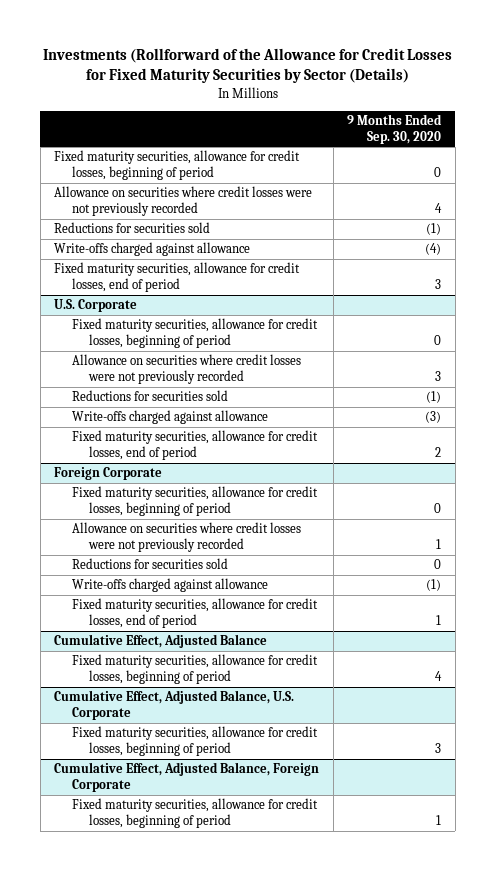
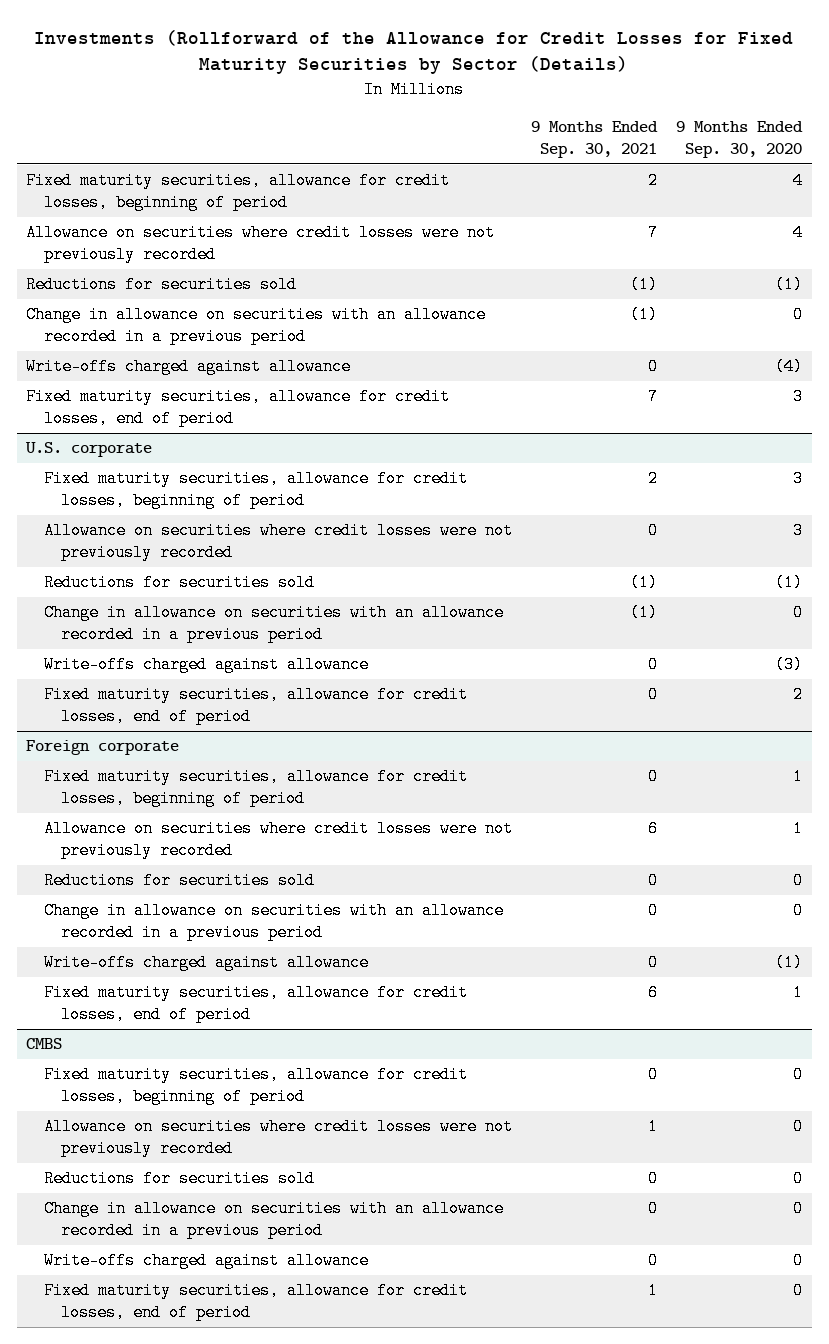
none -> [531,120,659,158] 9 Months Ended Sep. 30, 2021
[434,167,442,178] 0 -> [793,172,804,190] 4
none -> [26,306,487,346] Change in allowance on securities with an allowance recorded in a previous period
[54,299,138,313] U.S. Corporate -> [25,442,153,458] U.S. corporate
[434,335,442,346] 0 -> [793,470,804,488] 3
none -> [43,604,504,644] Change in allowance on securities with an allowance recorded in a previous period
[54,467,163,481] Foreign Corporate -> [26,740,180,756] Foreign corporate
[434,503,442,514] 0 -> [793,768,804,786] 1
none -> [43,902,504,942] Change in allowance on securities with an allowance recorded in a previous period
[54,634,268,649] Cumulative Effect, Adjusted Balance -> none
[54,690,295,721] Cumulative Effect, Adjusted Balance, U.S. Corporate -> none
[54,762,320,793] Cumulative Effect, Adjusted Balance, Foreign Corporate -> none
[71,798,318,829] Fixed maturity securities, allowance for credit losses, beginning of period -> none
none -> [26,1038,63,1050] CMBS
[435,671,443,682] 4 -> [793,1066,804,1084] 0
none -> [43,1118,513,1158] Allowance on securities where credit losses were not previously recorded
none -> [43,1170,315,1188] Reductions for securities sold
none -> [43,1200,504,1240] Change in allowance on securities with an allowance recorded in a previous period
none -> [43,1252,369,1270] Write-offs charged against allowance
[71,726,318,757] Fixed maturity securities, allowance for credit losses, beginning of period -> [43,1282,468,1322] Fixed maturity securities, allowance for credit losses, end of period
[435,743,442,754] 3 -> [793,1282,804,1300] 0

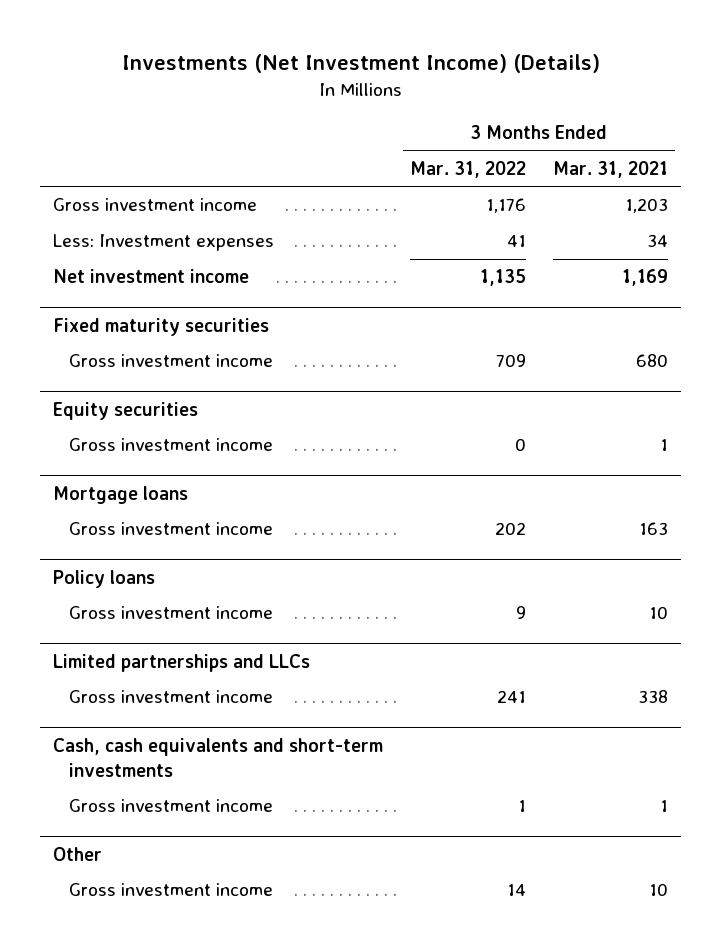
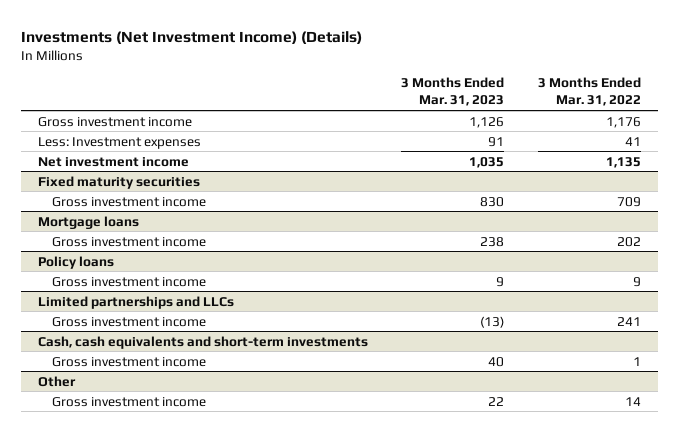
[552,161,668,179] Mar. 31, 2021 -> none
none -> [401,77,505,107] 3 Months Ended Mar. 31, 2023
[53,401,199,420] Equity securities -> none
[68,438,273,452] Gross investment income -> none

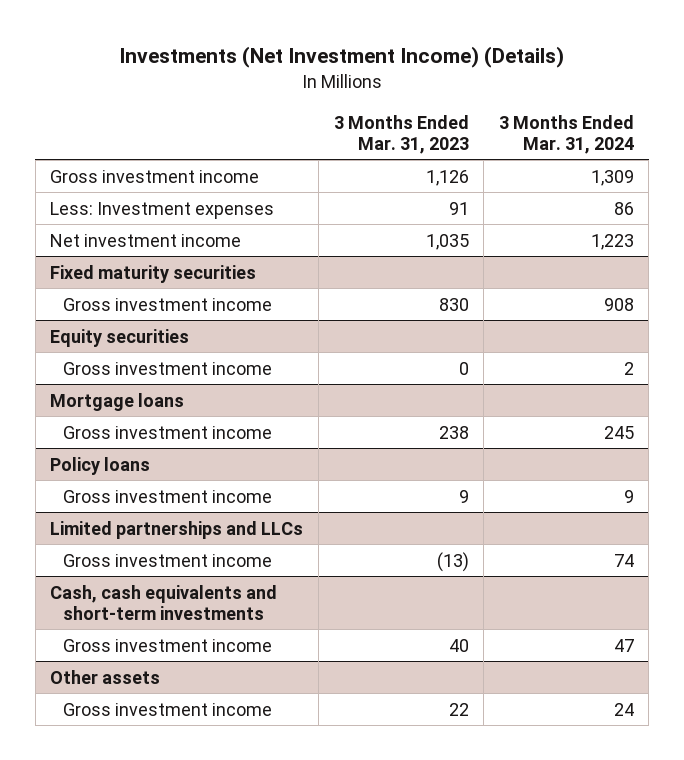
[537,77,641,107] 3 Months Ended Mar. 31, 2022 -> none
none -> [498,114,634,154] 3 Months Ended Mar. 31, 2024
none -> [50,328,190,347] Equity securities
none -> [63,361,273,375] Gross investment income
[37,375,76,387] Other -> [50,669,161,684] Other assets

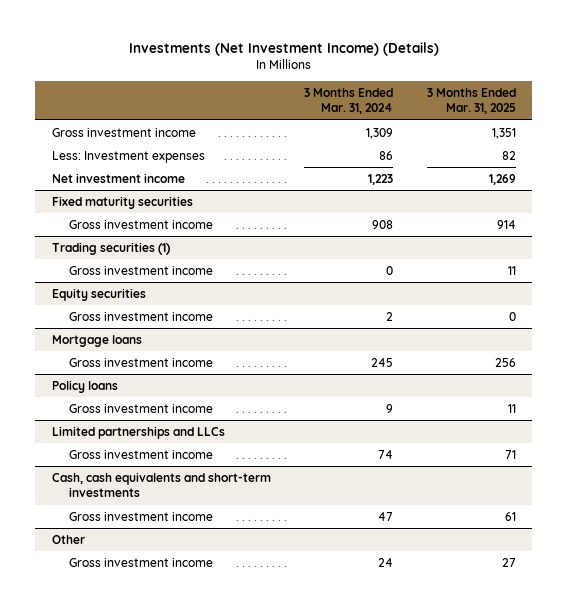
[333,114,469,154] 3 Months Ended Mar. 31, 2023 -> none
none -> [426,87,516,115] 3 Months Ended Mar. 31, 2025
none -> [51,241,170,255] Trading securities (1)
none -> [69,265,214,275] Gross investment income
[50,669,161,684] Other assets -> [51,534,85,544] Other

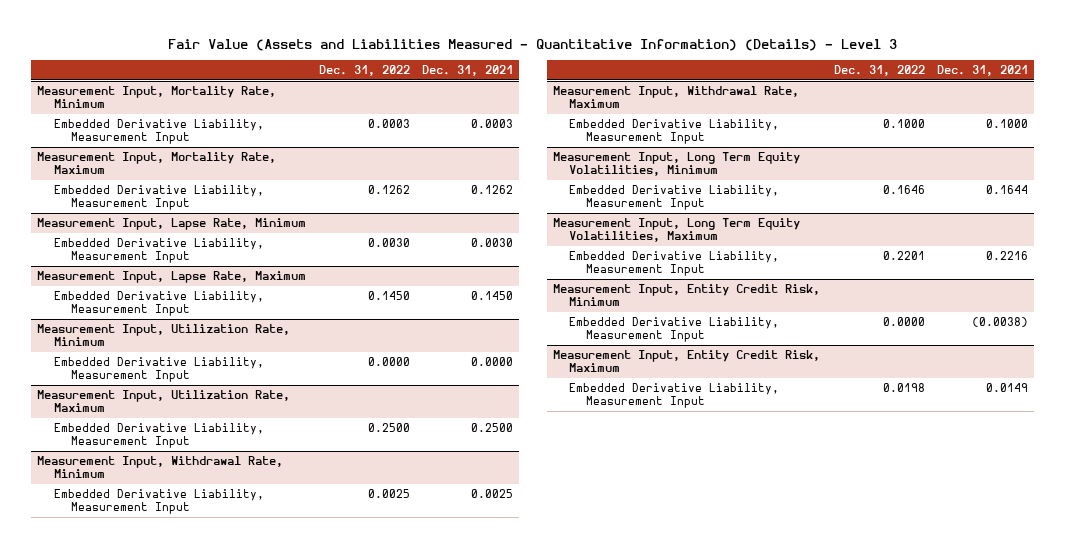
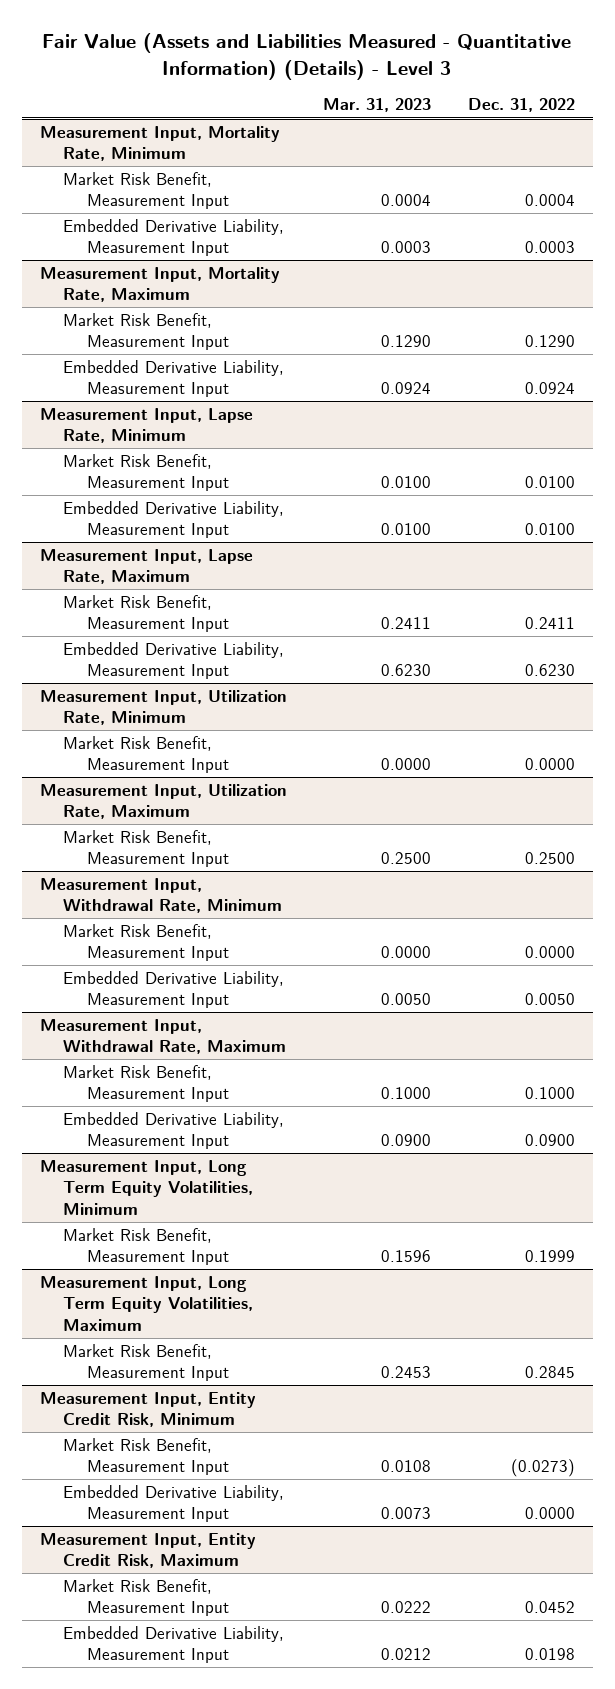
[421,64,513,76] Dec. 31, 2021 -> none
none -> [323,98,432,113] Mar. 31, 2023
none -> [63,171,229,210] Market Risk Benefit, Measurement Input
none -> [63,312,229,351] Market Risk Benefit, Measurement Input
[367,185,410,195] 0.1262 -> [524,382,575,395] 0.0924
none -> [63,453,229,492] Market Risk Benefit, Measurement Input
[367,238,410,248] 0.0030 -> [524,523,575,536] 0.0100
none -> [63,594,229,633] Market Risk Benefit, Measurement Input
[367,291,410,301] 0.1450 -> [524,664,575,677] 0.6230
[54,357,265,383] Embedded Derivative Liability, Measurement Input -> none
none -> [63,735,229,774] Market Risk Benefit, Measurement Input
[54,423,265,449] Embedded Derivative Liability, Measurement Input -> none
none -> [63,829,229,868] Market Risk Benefit, Measurement Input
none -> [63,923,229,962] Market Risk Benefit, Measurement Input
[367,489,410,499] 0.0025 -> [524,993,575,1006] 0.0050
none -> [63,1064,229,1103] Market Risk Benefit, Measurement Input
[882,119,925,129] 0.1000 -> [524,1134,575,1147] 0.0900
[569,185,780,211] Embedded Derivative Liability, Measurement Input -> none
none -> [63,1227,229,1266] Market Risk Benefit, Measurement Input
[569,251,780,277] Embedded Derivative Liability, Measurement Input -> none
none -> [63,1343,229,1382] Market Risk Benefit, Measurement Input
none -> [63,1437,229,1476] Market Risk Benefit, Measurement Input
none -> [63,1578,229,1617] Market Risk Benefit, Measurement Input

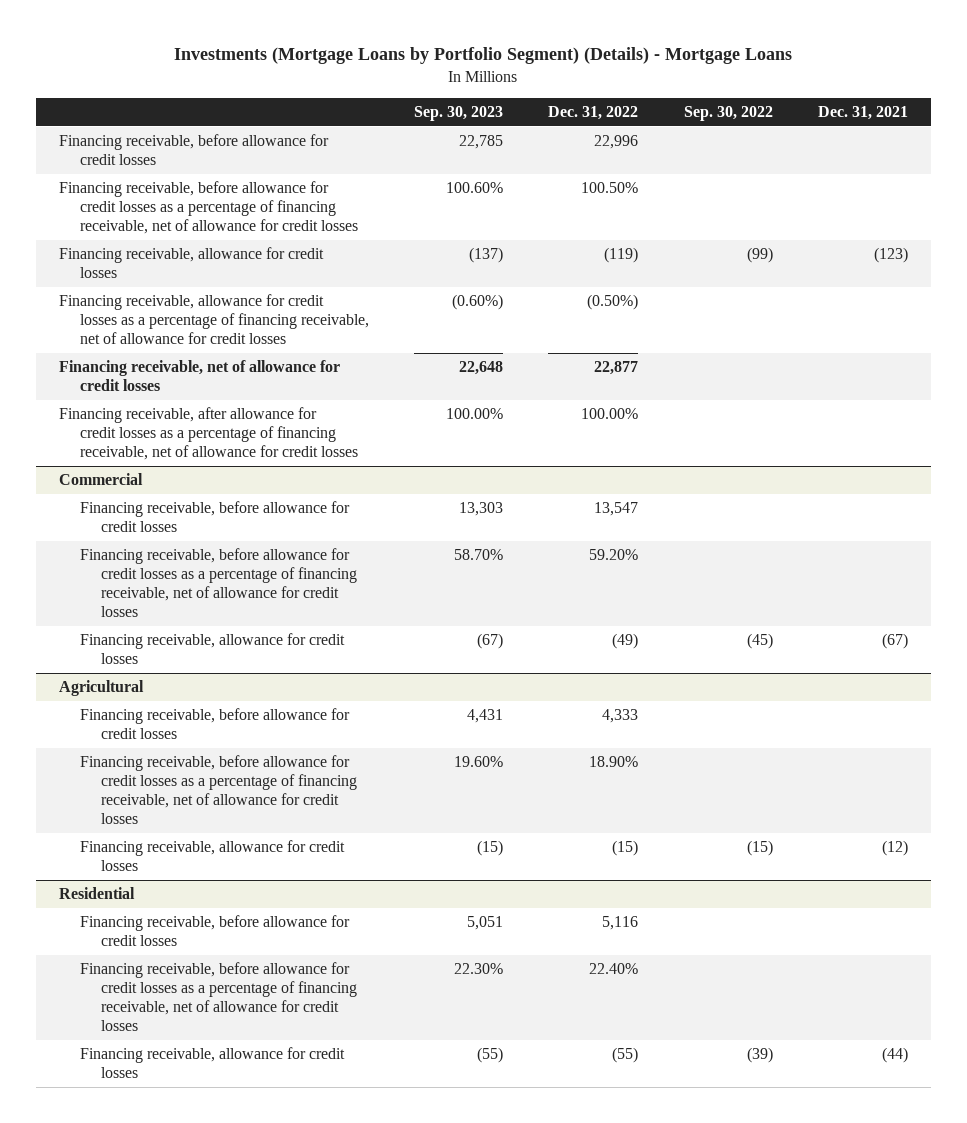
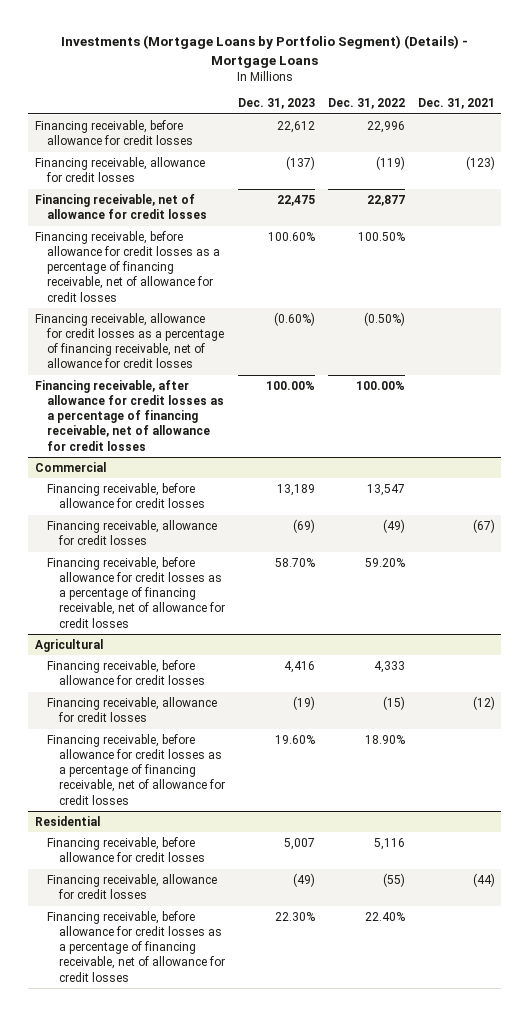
[413,105,503,121] Sep. 30, 2023 -> none
[683,105,773,121] Sep. 30, 2022 -> none
none -> [237,98,315,110] Dec. 31, 2023
[58,181,358,235] Financing receivable, before allowance for credit losses as a percentage of financing receivable, net of allowance for credit losses -> [34,230,220,302] Financing receivable, before allowance for credit losses as a percentage of financing receivable, net of allowance for credit losses
[58,294,369,345] Financing receivable, allowance for credit losses as a percentage of financing receivable, net of allowance for credit losses -> [34,312,224,369] Financing receivable, allowance for credit losses as a percentage of financing receivable, net of allowance for credit losses
[79,548,357,618] Financing receivable, before allowance for credit losses as a percentage of financing receivable, net of allowance for credit losses -> [46,556,225,628] Financing receivable, before allowance for credit losses as a percentage of financing receivable, net of allowance for credit losses
[79,755,357,825] Financing receivable, before allowance for credit losses as a percentage of financing receivable, net of allowance for credit losses -> [46,733,225,805] Financing receivable, before allowance for credit losses as a percentage of financing receivable, net of allowance for credit losses
[79,962,357,1032] Financing receivable, before allowance for credit losses as a percentage of financing receivable, net of allowance for credit losses -> [46,910,225,982] Financing receivable, before allowance for credit losses as a percentage of financing receivable, net of allowance for credit losses

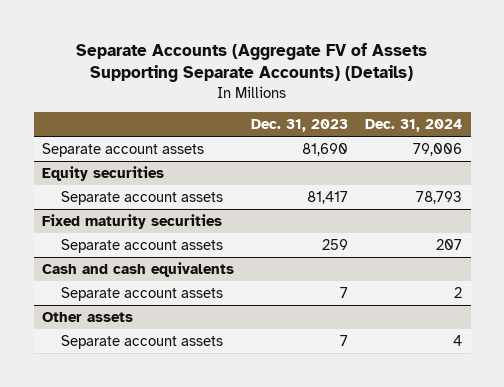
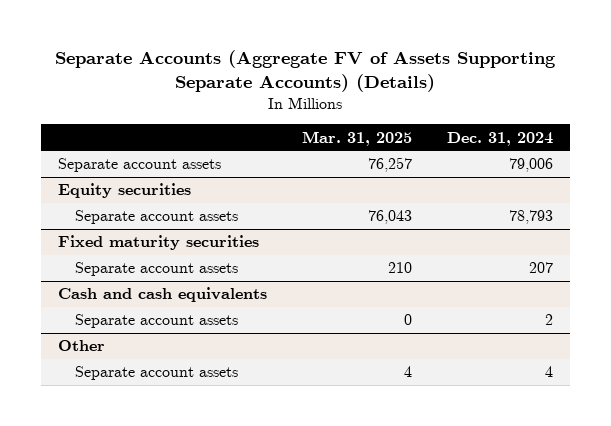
[251,119,349,133] Dec. 31, 2023 -> none
none -> [301,130,412,146] Mar. 31, 2025
[42,311,134,322] Other assets -> [57,340,105,352] Other

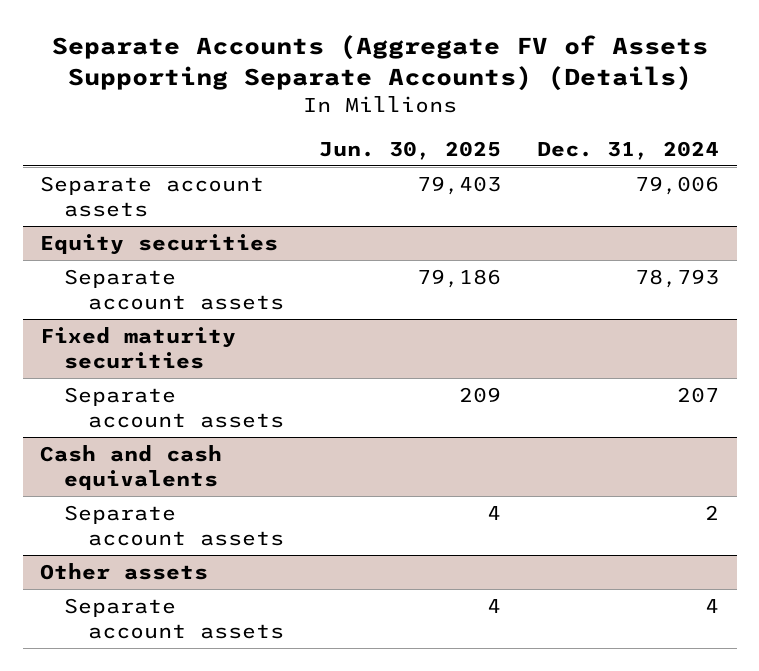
[301,130,412,146] Mar. 31, 2025 -> none
none -> [319,140,502,160] Jun. 30, 2025
[57,340,105,352] Other -> [40,563,209,581] Other assets

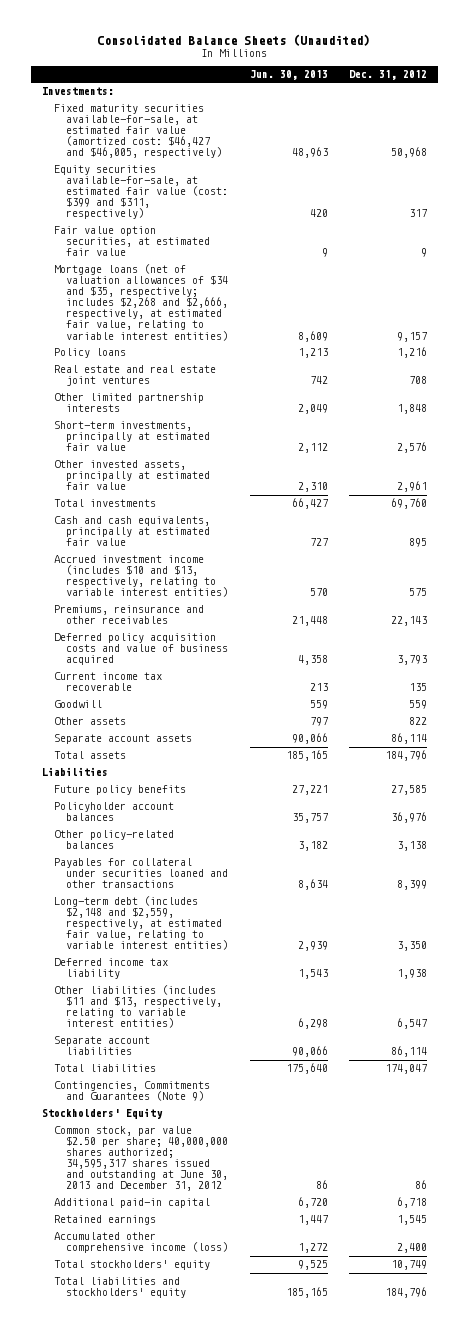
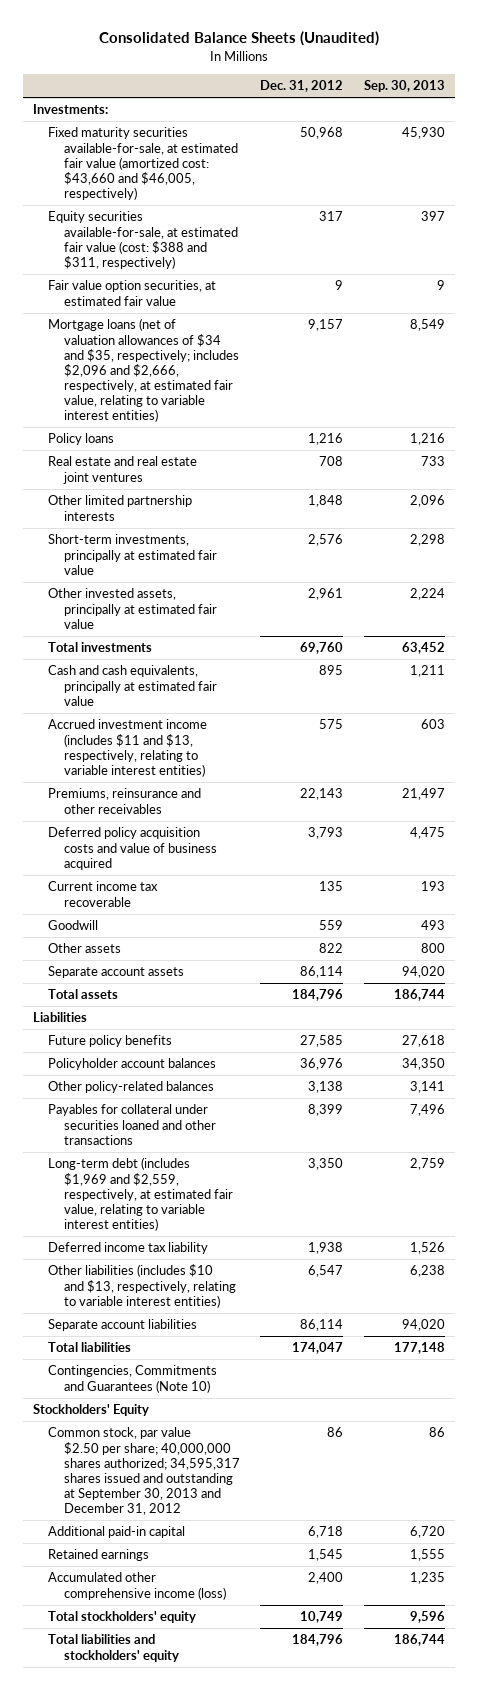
[249,70,328,81] Jun. 30, 2013 -> none
none -> [363,80,445,93] Sep. 30, 2013
[53,104,223,159] Fixed maturity securities available-for-sale, at estimated fair value (amortized cost: $46,427 and $46,005, respectively) -> [48,127,238,200] Fixed maturity securities available-for-sale, at estimated fair value (amortized cost: $43,660 and $46,005, respectively)
[53,165,229,220] Equity securities available-for-sale, at estimated fair value (cost: $399 and $311, respectively) -> [48,211,238,269] Equity securities available-for-sale, at estimated fair value (cost: $388 and $311, respectively)
[53,264,229,341] Mortgage loans (net of valuation allowances of $34 and $35, respectively; includes $2,268 and $2,666, respectively, at estimated fair value, relating to variable interest entities) -> [48,318,239,423] Mortgage loans (net of valuation allowances of $34 and $35, respectively; includes $2,096 and $2,666, respectively, at estimated fair value, relating to variable interest entities)
[53,555,229,598] Accrued investment income (includes $10 and $13, respectively, relating to variable interest entities) -> [48,719,208,777] Accrued investment income (includes $11 and $13, respectively, relating to variable interest entities)
[53,896,229,951] Long-term debt (includes $2,148 and $2,559, respectively, at estimated fair value, relating to variable interest entities) -> [48,1157,233,1231] Long-term debt (includes $1,969 and $2,559, respectively, at estimated fair value, relating to variable interest entities)
[53,985,223,1029] Other liabilities (includes $11 and $13, respectively, relating to variable interest entities) -> [48,1264,236,1308] Other liabilities (includes $10 and $13, respectively, relating to variable interest entities)
[53,1081,210,1102] Contingencies, Commitments and Guarantees (Note 9) -> [48,1365,218,1393] Contingencies, Commitments and Guarantees (Note 10)
[53,1126,229,1192] Common stock, par value $2.50 per share; 40,000,000 shares authorized; 34,595,317 shares issued and outstanding at June 30, 2013 and December 31, 2012 -> [48,1427,240,1516] Common stock, par value $2.50 per share; 40,000,000 shares authorized; 34,595,317 shares issued and outstanding at September 30, 2013 and December 31, 2012

